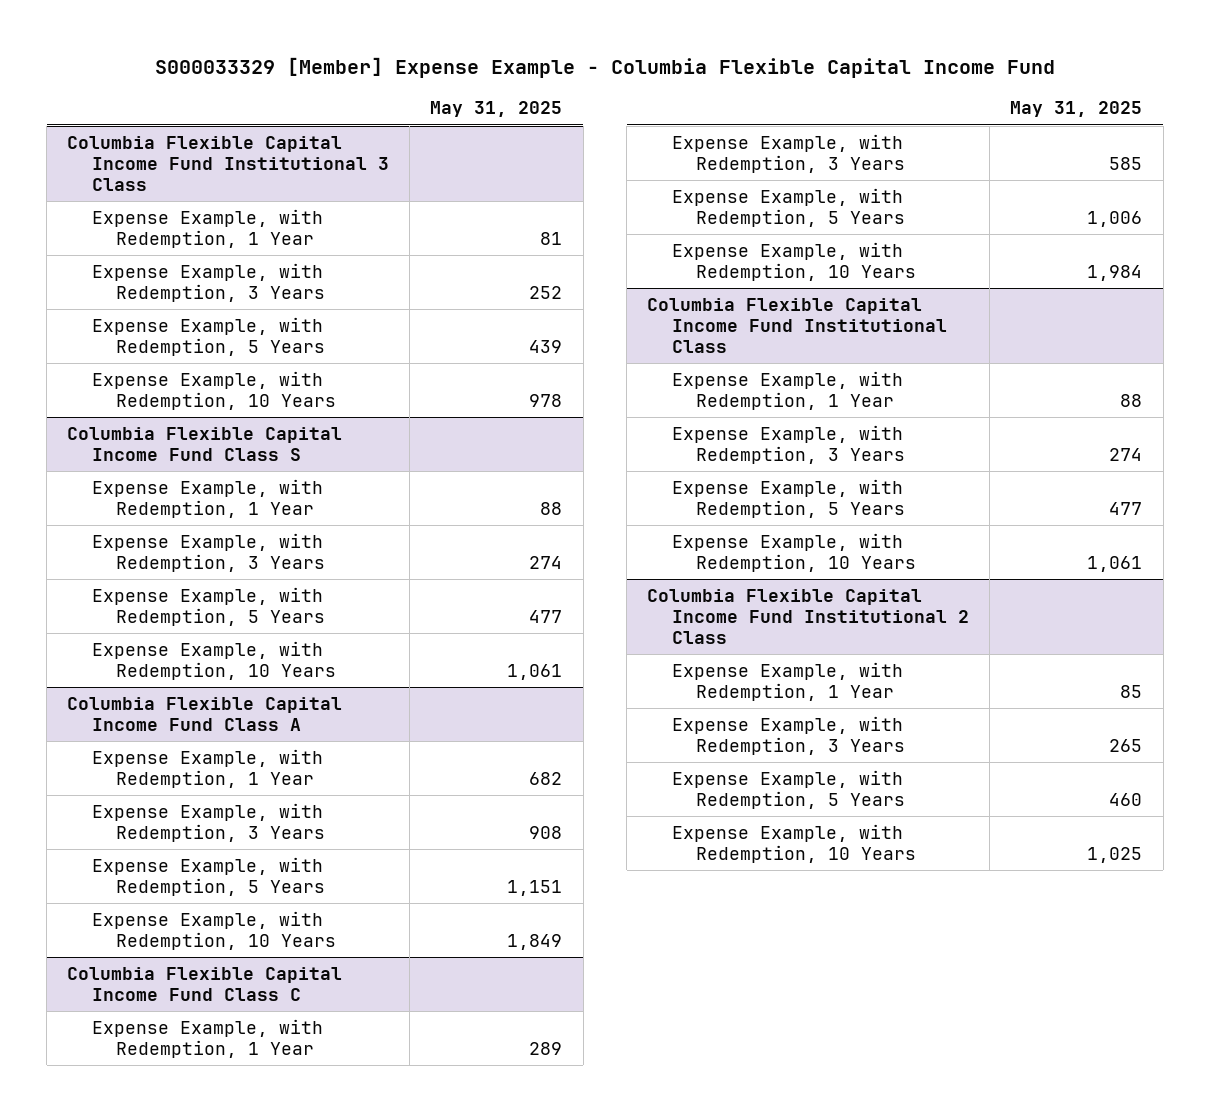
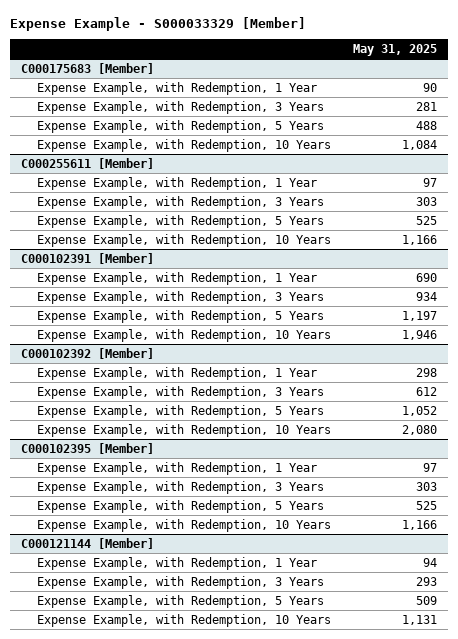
[154,56,1055,78] S000033329 [Member] Expense Example - Columbia Flexible Capital Income Fund -> [10,16,307,31] Expense Example - S000033329 [Member]
[67,136,389,191] Columbia Flexible Capital Income Fund Institutional 3 Class -> [21,62,155,74] C000175683 [Member]
[540,232,563,246] 81 -> [423,82,438,92] 90
[529,286,563,300] 252 -> [416,101,438,111] 281
[529,340,563,354] 439 -> [416,120,438,130] 488
[529,394,563,408] 978 -> [402,139,438,150] 1,084
[67,427,343,462] Columbia Flexible Capital Income Fund Class S -> [21,157,155,169] C000255611 [Member]
[540,502,563,516] 88 -> [423,177,438,187] 97
[529,556,563,570] 274 -> [416,196,438,206] 303
[529,610,563,624] 477 -> [416,215,438,225] 525
[507,664,563,681] 1,061 -> [402,234,438,245] 1,166
[67,697,343,732] Columbia Flexible Capital Income Fund Class A -> [21,252,155,264] C000102391 [Member]
[529,772,563,786] 682 -> [416,272,438,282] 690
[529,826,563,840] 908 -> [416,291,438,301] 934
[507,880,563,897] 1,151 -> [402,310,438,321] 1,197
[507,934,563,951] 1,849 -> [402,329,438,340] 1,946
[67,967,343,1002] Columbia Flexible Capital Income Fund Class C -> [21,347,155,359] C000102392 [Member]
[529,1042,563,1056] 289 -> [416,367,438,377] 298
[1109,157,1143,171] 585 -> [416,386,438,396] 612
[1087,211,1143,228] 1,006 -> [402,405,438,416] 1,052
[1087,265,1143,282] 1,984 -> [402,424,438,435] 2,080
[647,298,947,353] Columbia Flexible Capital Income Fund Institutional Class -> [21,442,155,454] C000102395 [Member]
[1120,394,1143,408] 88 -> [423,462,438,472] 97
[1109,448,1143,462] 274 -> [416,481,438,491] 303
[1109,502,1143,516] 477 -> [416,500,438,510] 525
[1087,556,1143,573] 1,061 -> [402,519,438,530] 1,166
[647,589,969,644] Columbia Flexible Capital Income Fund Institutional 2 Class -> [21,537,155,549] C000121144 [Member]
[1120,685,1143,699] 85 -> [423,557,438,567] 94
[1109,739,1143,753] 265 -> [416,576,438,586] 293
[1109,793,1143,807] 460 -> [416,595,438,605] 509
[1087,847,1143,864] 1,025 -> [402,614,438,625] 1,131

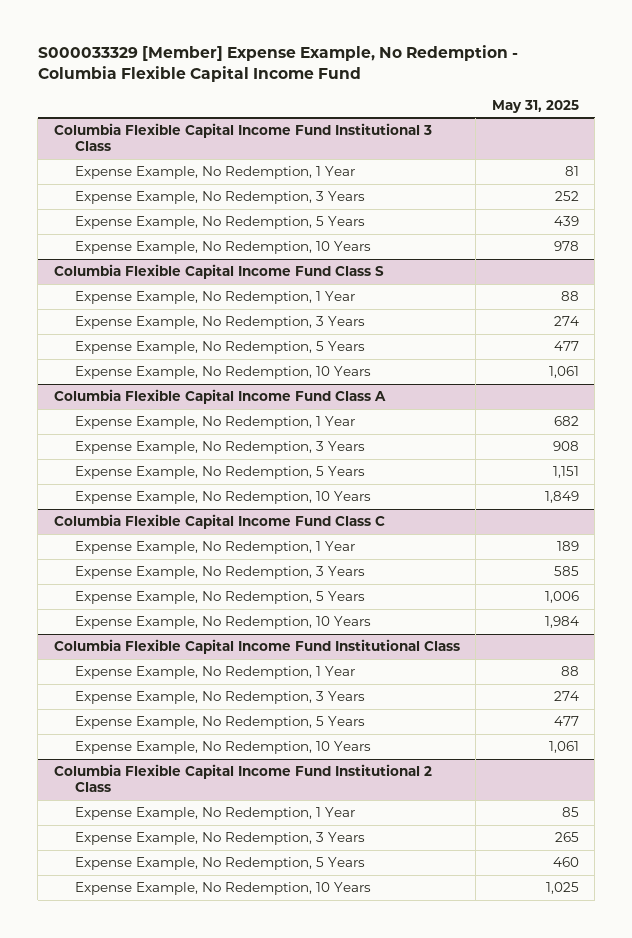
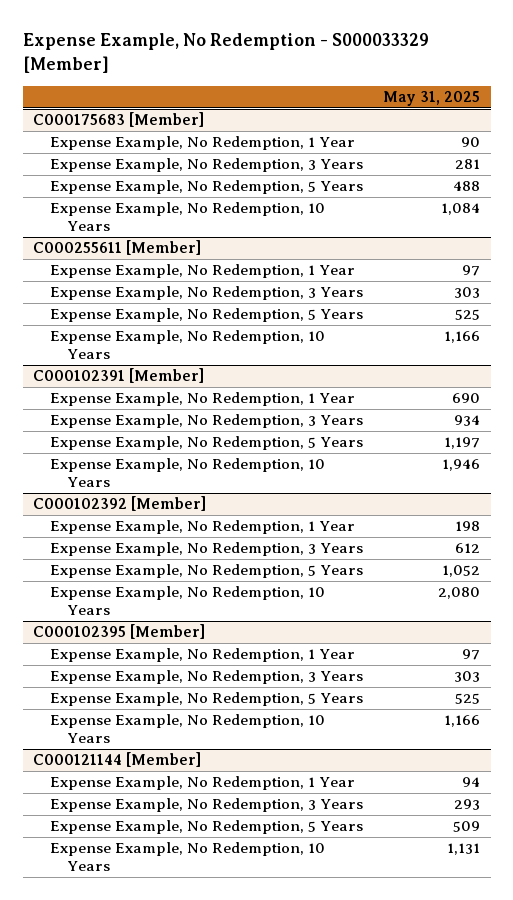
[37,45,518,83] S000033329 [Member] Expense Example, No Redemption - Columbia Flexible Capital Income Fund -> [22,33,429,74] Expense Example, No Redemption - S000033329 [Member]
[53,123,432,152] Columbia Flexible Capital Income Fund Institutional 3 Class -> [32,112,204,128] C000175683 [Member]
[564,166,579,177] 81 -> [461,137,481,148] 90
[554,191,579,202] 252 -> [455,159,481,170] 281
[553,216,579,227] 439 -> [453,181,481,192] 488
[553,241,579,252] 978 -> [441,203,481,216] 1,084
[53,264,384,280] Columbia Flexible Capital Income Fund Class S -> [32,240,201,256] C000255611 [Member]
[560,291,579,302] 88 -> [462,265,481,277] 97
[553,316,579,327] 274 -> [454,287,481,299] 303
[553,341,579,352] 477 -> [455,309,481,321] 525
[548,366,579,379] 1,061 -> [444,331,481,344] 1,166
[53,389,386,405] Columbia Flexible Capital Income Fund Class A -> [32,368,204,384] C000102391 [Member]
[553,416,579,427] 682 -> [452,393,481,404] 690
[552,441,579,452] 908 -> [454,415,481,427] 934
[552,466,579,479] 1,151 -> [444,437,481,450] 1,197
[544,491,579,504] 1,849 -> [442,459,481,472] 1,946
[53,514,385,530] Columbia Flexible Capital Income Fund Class C -> [32,496,206,512] C000102392 [Member]
[556,541,579,552] 189 -> [455,521,481,532] 198
[553,566,579,577] 585 -> [455,543,481,554] 612
[544,591,579,604] 1,006 -> [442,565,481,578] 1,052
[544,616,579,629] 1,984 -> [438,587,481,600] 2,080
[53,639,460,655] Columbia Flexible Capital Income Fund Institutional Class -> [32,624,205,640] C000102395 [Member]
[560,666,579,677] 88 -> [462,649,481,661] 97
[553,691,579,702] 274 -> [454,671,481,683] 303
[553,716,579,727] 477 -> [455,693,481,705] 525
[548,741,579,754] 1,061 -> [444,715,481,728] 1,166
[53,764,432,793] Columbia Flexible Capital Income Fund Institutional 2 Class -> [32,752,201,768] C000121144 [Member]
[561,807,579,818] 85 -> [462,777,481,788] 94
[554,832,579,843] 265 -> [454,799,481,811] 293
[552,857,579,868] 460 -> [453,821,481,833] 509
[545,882,579,895] 1,025 -> [447,843,481,856] 1,131

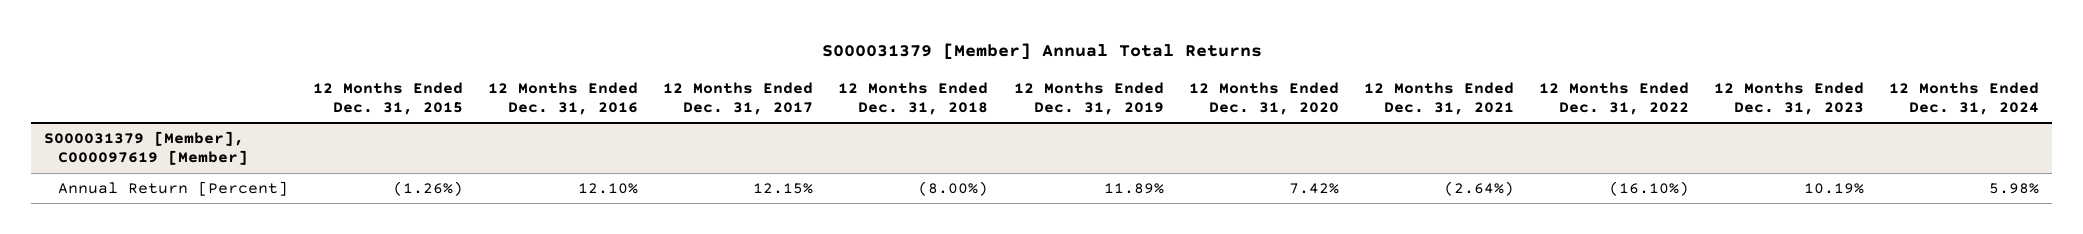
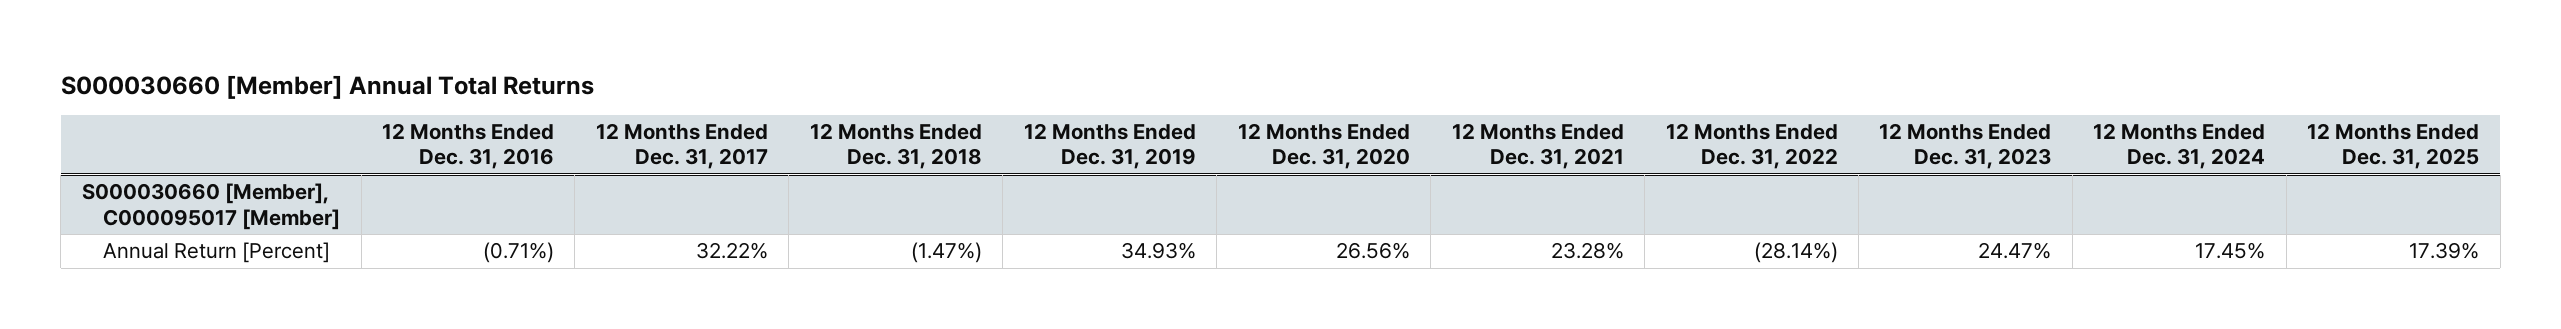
[821,43,1262,61] S000031379 [Member] Annual Total Returns -> [60,74,594,99] S000030660 [Member] Annual Total Returns
[312,81,463,115] 12 Months Ended Dec. 31, 2015 -> none
none -> [2307,123,2480,170] 12 Months Ended Dec. 31, 2025
[43,131,248,166] S000031379 [Member], C000097619 [Member] -> none
none -> [81,183,341,230] S000030660 [Member], C000095017 [Member]
[578,183,639,195] 12.10% -> [482,242,554,264] (0.71%)
[753,183,814,195] 12.15% -> [695,242,768,260] 32.22%
[918,181,989,197] (8.00%) -> [910,242,982,264] (1.47%)
[1103,183,1164,195] 11.89% -> [1120,242,1196,260] 34.93%
[1288,183,1339,195] 7.42% -> [1335,242,1410,260] 26.56%
[1443,181,1514,197] (2.64%) -> [1550,242,1624,260] 23.28%
[1609,181,1690,197] (16.10%) -> [1753,242,1838,264] (28.14%)
[1804,183,1865,195] 10.19% -> [1978,242,2052,260] 24.47%
[1989,183,2040,195] 5.98% -> [2195,242,2266,260] 17.45%

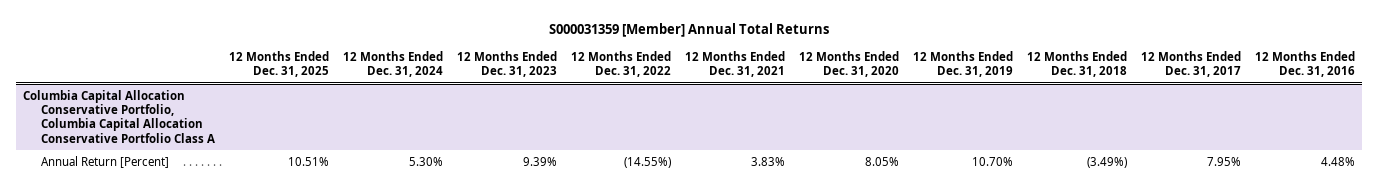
[60,74,594,99] S000030660 [Member] Annual Total Returns -> [548,22,829,37] S000031359 [Member] Annual Total Returns
[81,183,341,230] S000030660 [Member], C000095017 [Member] -> none
none -> [22,89,215,143] Columbia Capital Allocation Conservative Portfolio, Columbia Capital Allocation Conservative Portfolio Class A
[482,242,554,264] (0.71%) -> [1321,156,1356,166] 4.48%
[695,242,768,260] 32.22% -> [1207,156,1242,166] 7.95%
[910,242,982,264] (1.47%) -> [1087,156,1128,168] (3.49%)
[1120,242,1196,260] 34.93% -> [972,156,1014,166] 10.70%
[1335,242,1410,260] 26.56% -> [865,156,900,166] 8.05%
[1550,242,1624,260] 23.28% -> [750,156,785,166] 3.83%
[1753,242,1838,264] (28.14%) -> [623,156,671,168] (14.55%)
[1978,242,2052,260] 24.47% -> [522,156,557,166] 9.39%
[2195,242,2266,260] 17.45% -> [408,156,443,166] 5.30%
[2409,242,2480,260] 17.39% -> [287,156,329,166] 10.51%

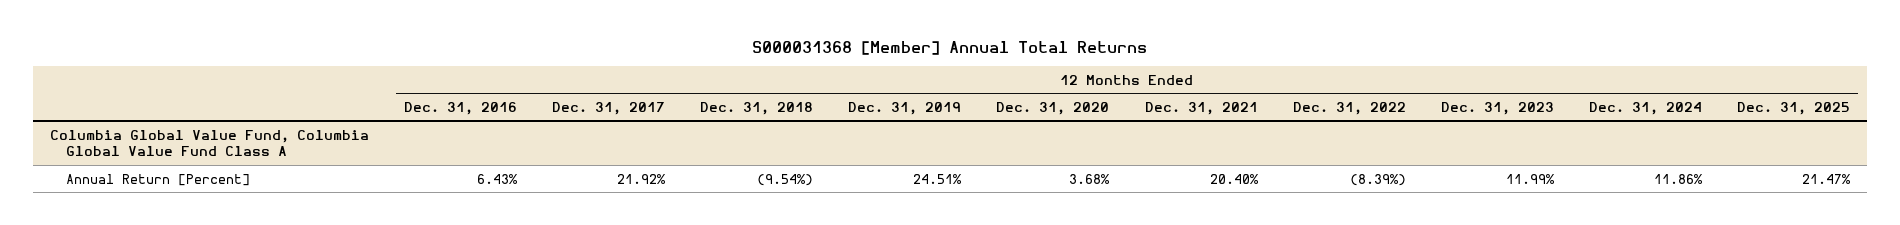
[548,22,829,37] S000031359 [Member] Annual Total Returns -> [751,41,1147,56] S000031368 [Member] Annual Total Returns
[22,89,215,143] Columbia Capital Allocation Conservative Portfolio, Columbia Capital Allocation Conservative Portfolio Class A -> none
none -> [50,129,370,157] Columbia Global Value Fund, Columbia Global Value Fund Class A
[287,156,329,166] 10.51% -> [1801,173,1851,184] 21.47%
[408,156,443,166] 5.30% -> [1653,173,1703,184] 11.86%
[522,156,557,166] 9.39% -> [1505,173,1555,184] 11.99%
[623,156,671,168] (14.55%) -> [1349,173,1406,186] (8.39%)
[750,156,785,166] 3.83% -> [1209,173,1259,184] 20.40%
[865,156,900,166] 8.05% -> [1069,173,1111,184] 3.68%
[972,156,1014,166] 10.70% -> [913,173,963,184] 24.51%
[1087,156,1128,168] (3.49%) -> [757,173,814,186] (9.54%)
[1207,156,1242,166] 7.95% -> [617,173,667,184] 21.92%
[1321,156,1356,166] 4.48% -> [477,173,519,184] 6.43%

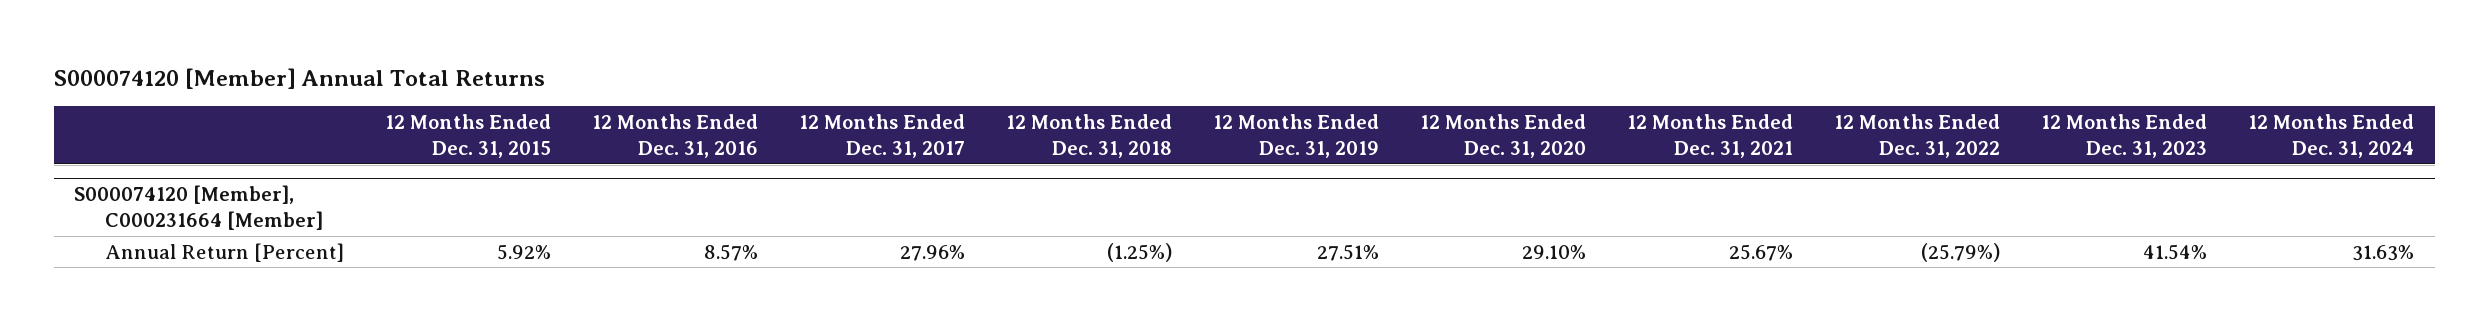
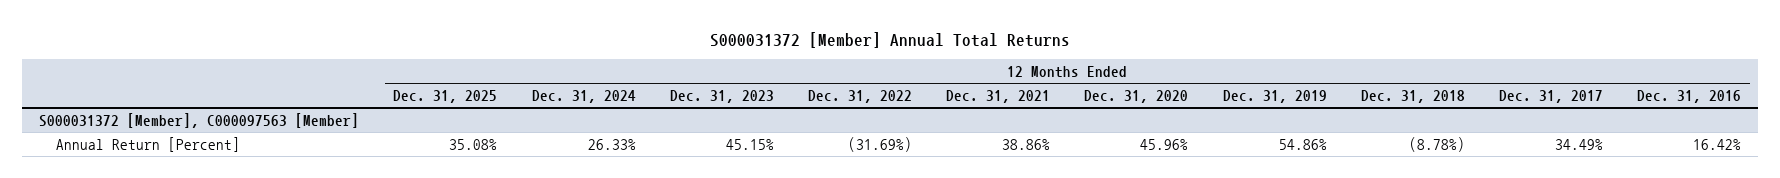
[53,67,545,89] S000074120 [Member] Annual Total Returns -> [710,31,1071,48] S000031372 [Member] Annual Total Returns
[385,114,552,159] 12 Months Ended Dec. 31, 2015 -> none
none -> [393,89,498,103] Dec. 31, 2025
[74,184,324,231] S000074120 [Member], C000231664 [Member] -> none
none -> [39,112,360,128] S000031372 [Member], C000097563 [Member]
[704,243,759,261] 8.57% -> [1693,138,1742,150] 16.42%
[900,244,966,261] 27.96% -> [1555,138,1604,150] 34.49%
[1107,242,1173,262] (1.25%) -> [1408,136,1465,152] (8.78%)
[1317,243,1380,261] 27.51% -> [1278,138,1327,150] 54.86%
[1522,244,1587,259] 29.10% -> [1140,138,1189,150] 45.96%
[1729,243,1794,261] 25.67% -> [1002,138,1051,150] 38.86%
[1921,242,2001,262] (25.79%) -> [848,136,913,152] (31.69%)
[2143,243,2208,260] 41.54% -> [725,138,774,150] 45.15%
[2352,244,2415,261] 31.63% -> [587,138,636,150] 26.33%

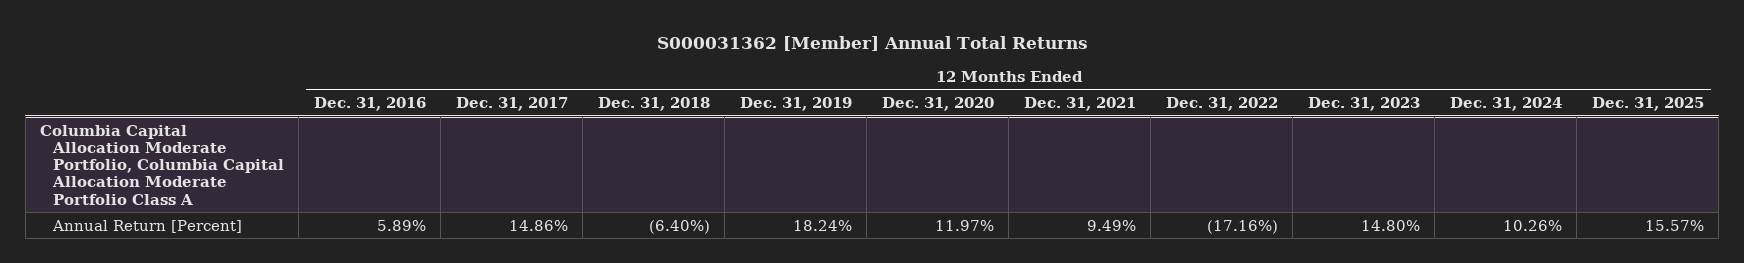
[710,31,1071,48] S000031372 [Member] Annual Total Returns -> [657,35,1089,51] S000031362 [Member] Annual Total Returns
[39,112,360,128] S000031372 [Member], C000097563 [Member] -> none
none -> [40,124,284,205] Columbia Capital Allocation Moderate Portfolio, Columbia Capital Allocation Moderate Portfolio Class A
[449,138,498,150] 35.08% -> [1644,219,1704,231] 15.57%
[587,138,636,150] 26.33% -> [1502,219,1562,231] 10.26%
[725,138,774,150] 45.15% -> [1360,219,1420,231] 14.80%
[848,136,913,152] (31.69%) -> [1206,219,1278,234] (17.16%)
[1002,138,1051,150] 38.86% -> [1086,219,1136,231] 9.49%
[1140,138,1189,150] 45.96% -> [934,219,994,231] 11.97%
[1278,138,1327,150] 54.86% -> [792,219,852,231] 18.24%
[1408,136,1465,152] (8.78%) -> [648,219,710,234] (6.40%)
[1555,138,1604,150] 34.49% -> [508,219,568,231] 14.86%
[1693,138,1742,150] 16.42% -> [376,219,426,231] 5.89%

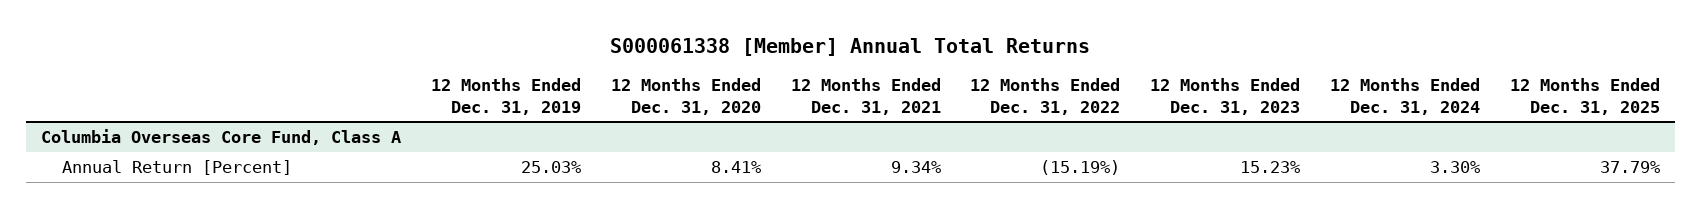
[657,35,1089,51] S000031362 [Member] Annual Total Returns -> [610,37,1091,56] S000061338 [Member] Annual Total Returns
[313,97,426,112] Dec. 31, 2016 -> none
[455,97,568,112] Dec. 31, 2017 -> none
[597,97,710,112] Dec. 31, 2018 -> none
[40,124,284,205] Columbia Capital Allocation Moderate Portfolio, Columbia Capital Allocation Moderate Portfolio Class A -> none
none -> [41,129,402,146] Columbia Overseas Core Fund, Class A
[792,219,852,231] 18.24% -> [520,161,581,174] 25.03%
[934,219,994,231] 11.97% -> [710,161,761,174] 8.41%
[1086,219,1136,231] 9.49% -> [890,161,941,174] 9.34%
[1206,219,1278,234] (17.16%) -> [1040,160,1121,176] (15.19%)
[1360,219,1420,231] 14.80% -> [1240,161,1301,174] 15.23%
[1502,219,1562,231] 10.26% -> [1429,161,1480,174] 3.30%
[1644,219,1704,231] 15.57% -> [1599,161,1660,174] 37.79%

